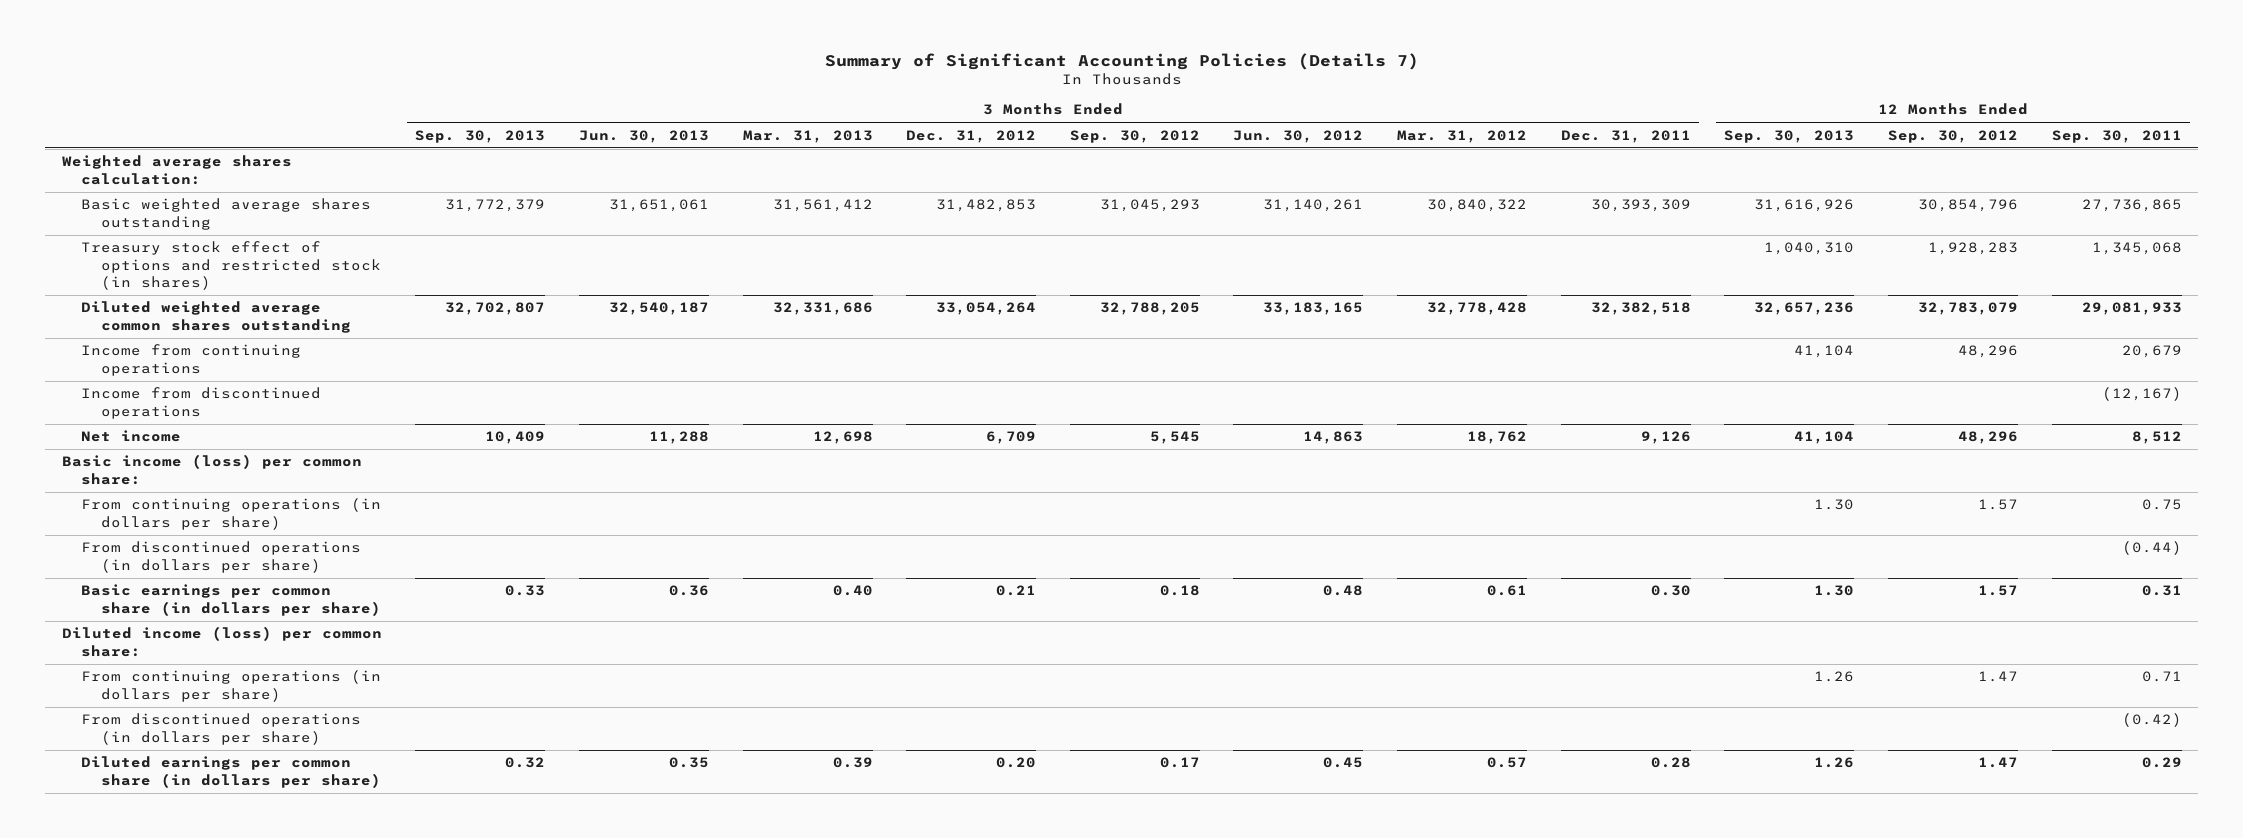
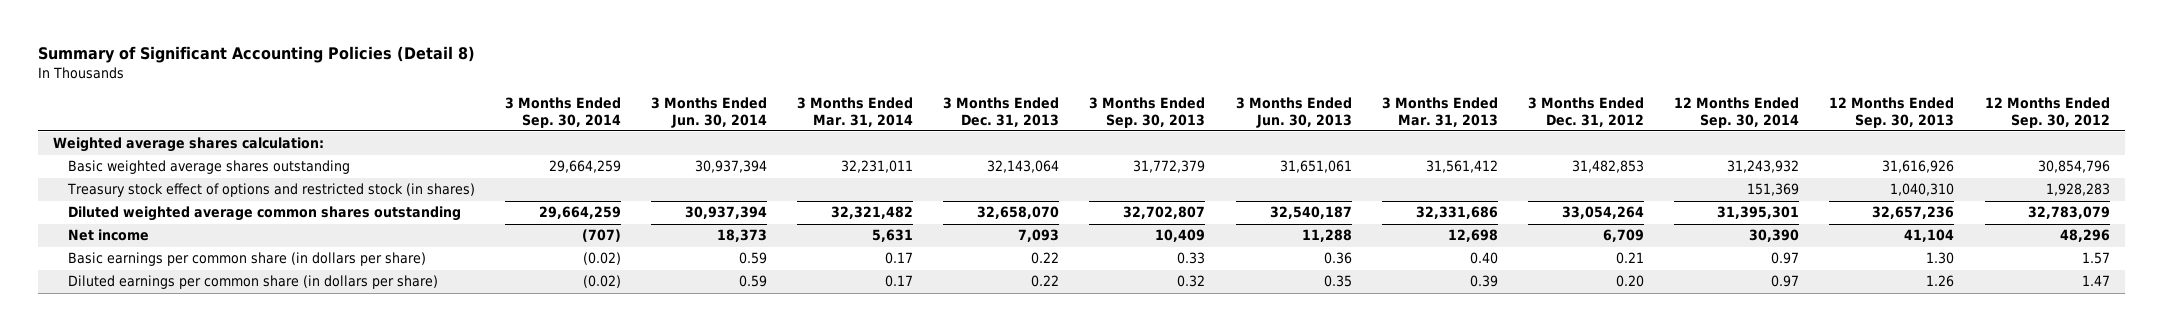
[824,52,1419,70] Summary of Significant Accounting Policies (Details 7) -> [37,46,475,64] Summary of Significant Accounting Policies (Detail 8)
[1069,129,1200,143] Sep. 30, 2012 -> none
[1233,129,1364,143] Jun. 30, 2012 -> none
[1397,129,1528,143] Mar. 31, 2012 -> none
[1560,129,1691,143] Dec. 31, 2011 -> none
[2051,129,2182,143] Sep. 30, 2011 -> none
none -> [504,97,621,128] 3 Months Ended Sep. 30, 2014
none -> [650,97,767,128] 3 Months Ended Jun. 30, 2014
none -> [797,97,914,127] 3 Months Ended Mar. 31, 2014
none -> [943,97,1060,127] 3 Months Ended Dec. 31, 2013
none -> [1674,97,1800,128] 12 Months Ended Sep. 30, 2014
[81,344,302,376] Income from continuing operations -> none
[81,387,322,419] Income from discontinued operations -> none
[61,454,362,485] Basic income (loss) per common share: -> none
[81,498,382,530] From continuing operations (in dollars per share) -> none
[81,541,362,573] From discontinued operations (in dollars per share) -> none
[61,626,382,657] Diluted income (loss) per common share: -> none
[81,670,382,702] From continuing operations (in dollars per share) -> none
[81,713,362,745] From discontinued operations (in dollars per share) -> none

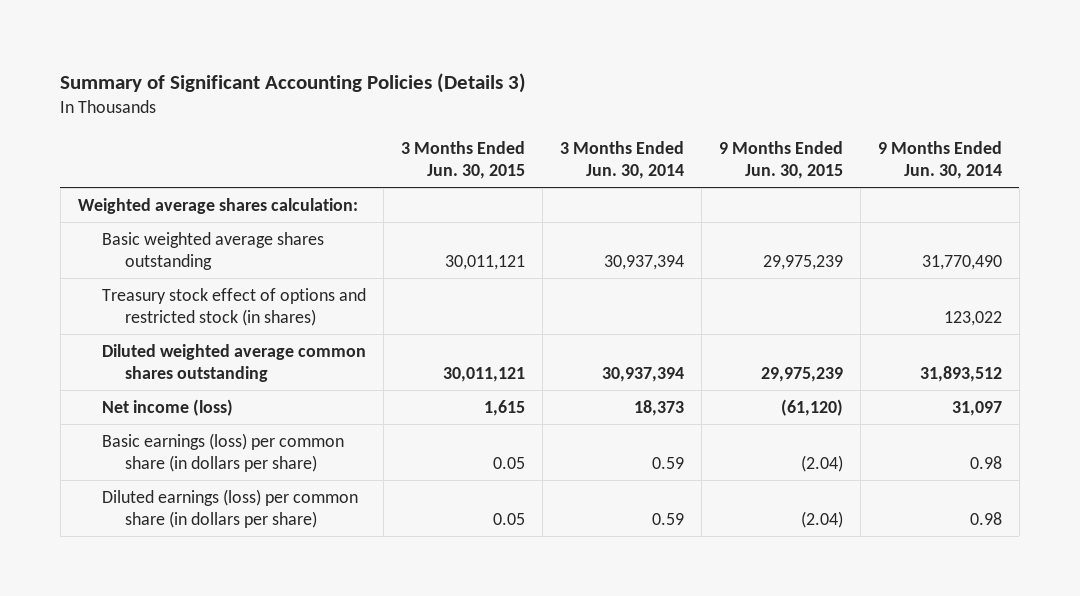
[37,46,475,64] Summary of Significant Accounting Policies (Detail 8) -> [60,72,527,93] Summary of Significant Accounting Policies (Details 3)
[504,97,621,128] 3 Months Ended Sep. 30, 2014 -> none
[797,97,914,127] 3 Months Ended Mar. 31, 2014 -> none
[943,97,1060,127] 3 Months Ended Dec. 31, 2013 -> none
[1089,97,1206,128] 3 Months Ended Sep. 30, 2013 -> none
[1235,97,1352,128] 3 Months Ended Jun. 30, 2013 -> none
[1381,97,1498,127] 3 Months Ended Mar. 31, 2013 -> none
[1528,97,1645,127] 3 Months Ended Dec. 31, 2012 -> none
[1674,97,1800,128] 12 Months Ended Sep. 30, 2014 -> none
[1829,97,1955,128] 12 Months Ended Sep. 30, 2013 -> none
[1984,97,2110,128] 12 Months Ended Sep. 30, 2012 -> none
none -> [400,141,525,180] 3 Months Ended Jun. 30, 2015
none -> [718,141,843,180] 9 Months Ended Jun. 30, 2015
none -> [877,141,1002,180] 9 Months Ended Jun. 30, 2014
[67,229,149,242] Net income -> [101,398,233,416] Net income (loss)
[67,252,426,267] Basic earnings per common share (in dollars per share) -> [101,432,344,472] Basic earnings (loss) per common share (in dollars per share)
[67,275,438,290] Diluted earnings per common share (in dollars per share) -> [101,488,358,528] Diluted earnings (loss) per common share (in dollars per share)

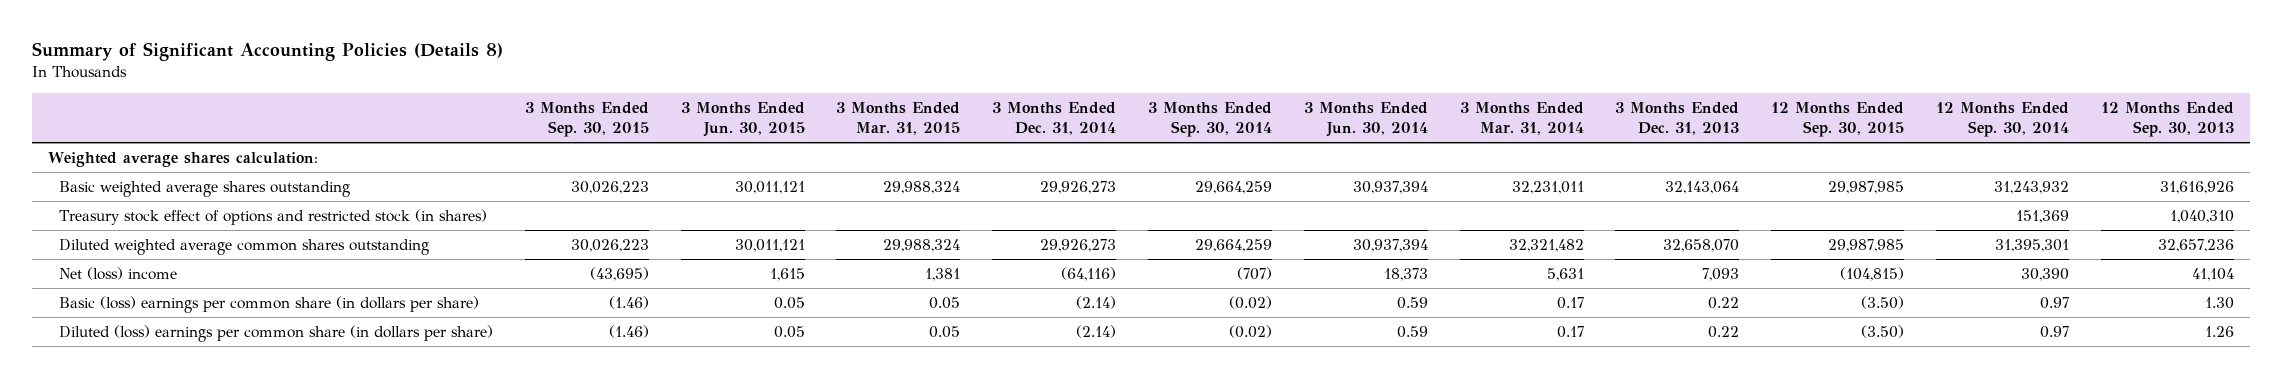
[60,72,527,93] Summary of Significant Accounting Policies (Details 3) -> [32,42,504,62] Summary of Significant Accounting Policies (Details 8)
[718,141,843,180] 9 Months Ended Jun. 30, 2015 -> none
[877,141,1002,180] 9 Months Ended Jun. 30, 2014 -> none
none -> [524,101,649,138] 3 Months Ended Sep. 30, 2015
none -> [836,101,961,136] 3 Months Ended Mar. 31, 2015
none -> [992,101,1117,136] 3 Months Ended Dec. 31, 2014
none -> [1147,101,1272,138] 3 Months Ended Sep. 30, 2014
none -> [1459,101,1584,136] 3 Months Ended Mar. 31, 2014
none -> [1615,101,1740,136] 3 Months Ended Dec. 31, 2013
none -> [1771,101,1905,138] 12 Months Ended Sep. 30, 2015
none -> [1935,101,2069,138] 12 Months Ended Sep. 30, 2014
none -> [2100,101,2234,138] 12 Months Ended Sep. 30, 2013
[101,398,233,416] Net income (loss) -> [58,266,177,280] Net (loss) income
[101,432,344,472] Basic earnings (loss) per common share (in dollars per share) -> [58,295,479,313] Basic (loss) earnings per common share (in dollars per share)
[101,488,358,528] Diluted earnings (loss) per common share (in dollars per share) -> [58,324,493,342] Diluted (loss) earnings per common share (in dollars per share)

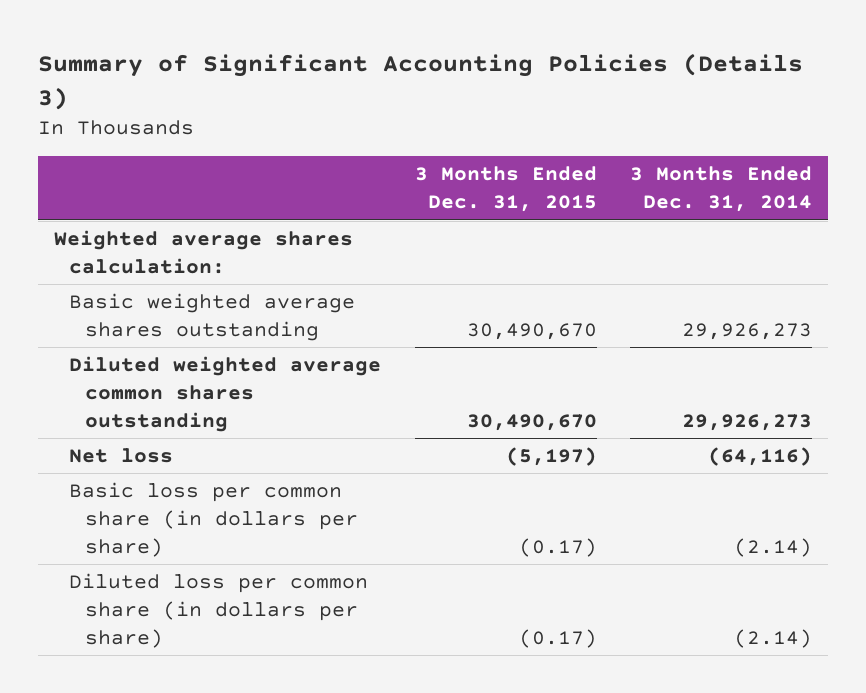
[32,42,504,62] Summary of Significant Accounting Policies (Details 8) -> [37,53,803,111] Summary of Significant Accounting Policies (Details 3)
[524,101,649,138] 3 Months Ended Sep. 30, 2015 -> none
[680,101,805,138] 3 Months Ended Jun. 30, 2015 -> none
[836,101,961,136] 3 Months Ended Mar. 31, 2015 -> none
[1147,101,1272,138] 3 Months Ended Sep. 30, 2014 -> none
[1303,101,1428,138] 3 Months Ended Jun. 30, 2014 -> none
[1459,101,1584,136] 3 Months Ended Mar. 31, 2014 -> none
[1615,101,1740,136] 3 Months Ended Dec. 31, 2013 -> none
[1771,101,1905,138] 12 Months Ended Sep. 30, 2015 -> none
[1935,101,2069,138] 12 Months Ended Sep. 30, 2014 -> none
[2100,101,2234,138] 12 Months Ended Sep. 30, 2013 -> none
none -> [414,166,597,213] 3 Months Ended Dec. 31, 2015
[58,208,487,225] Treasury stock effect of options and restricted stock (in shares) -> none
[58,266,177,280] Net (loss) income -> [69,448,174,464] Net loss
[58,295,479,313] Basic (loss) earnings per common share (in dollars per share) -> [69,482,358,558] Basic loss per common share (in dollars per share)
[58,324,493,342] Diluted (loss) earnings per common share (in dollars per share) -> [69,573,369,649] Diluted loss per common share (in dollars per share)

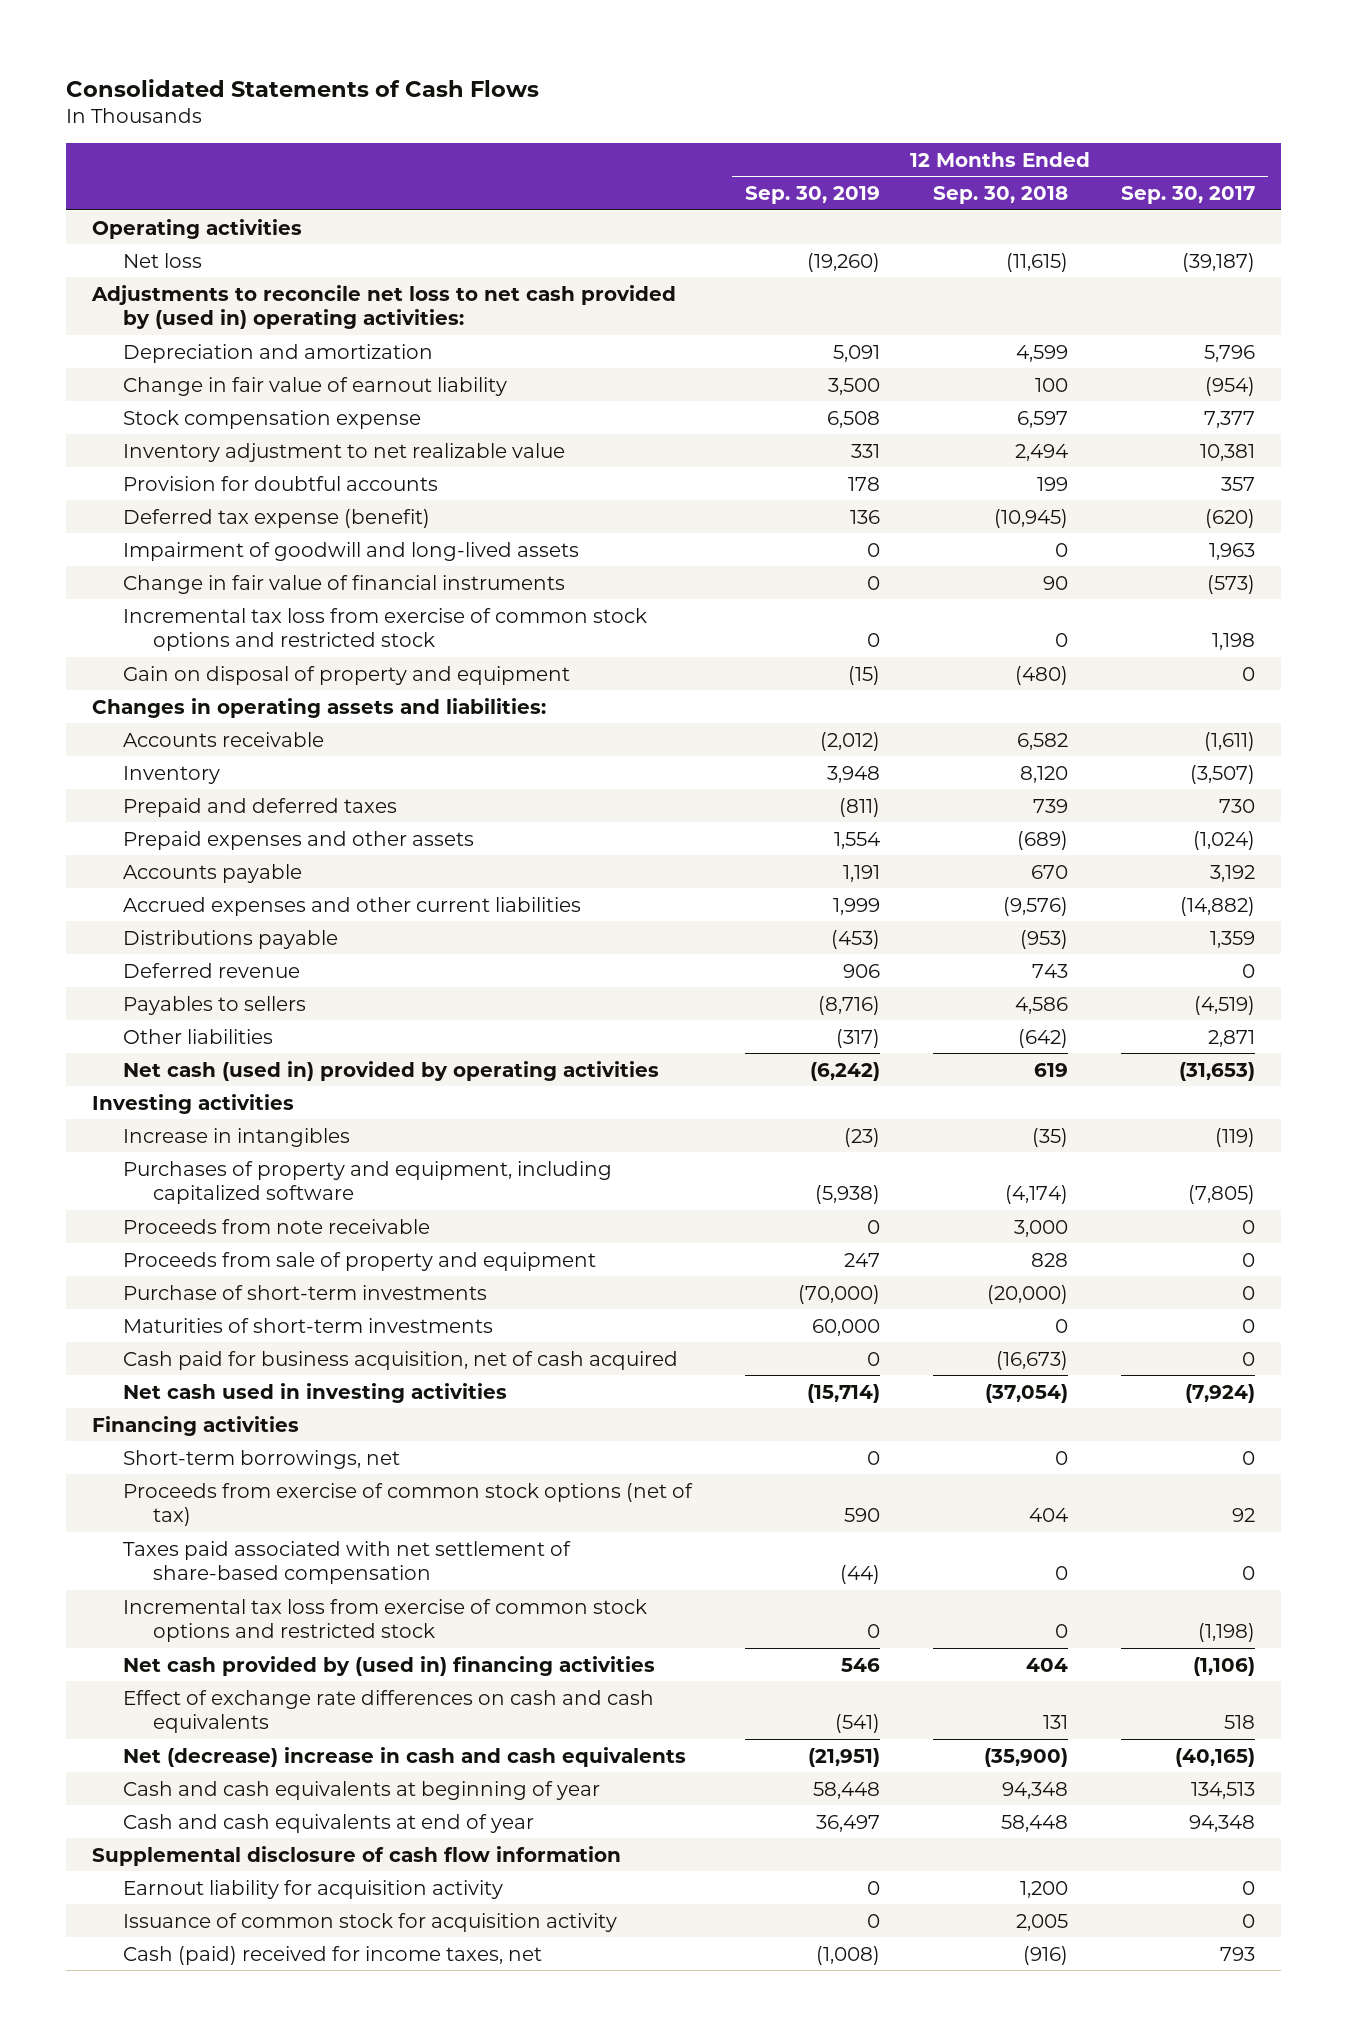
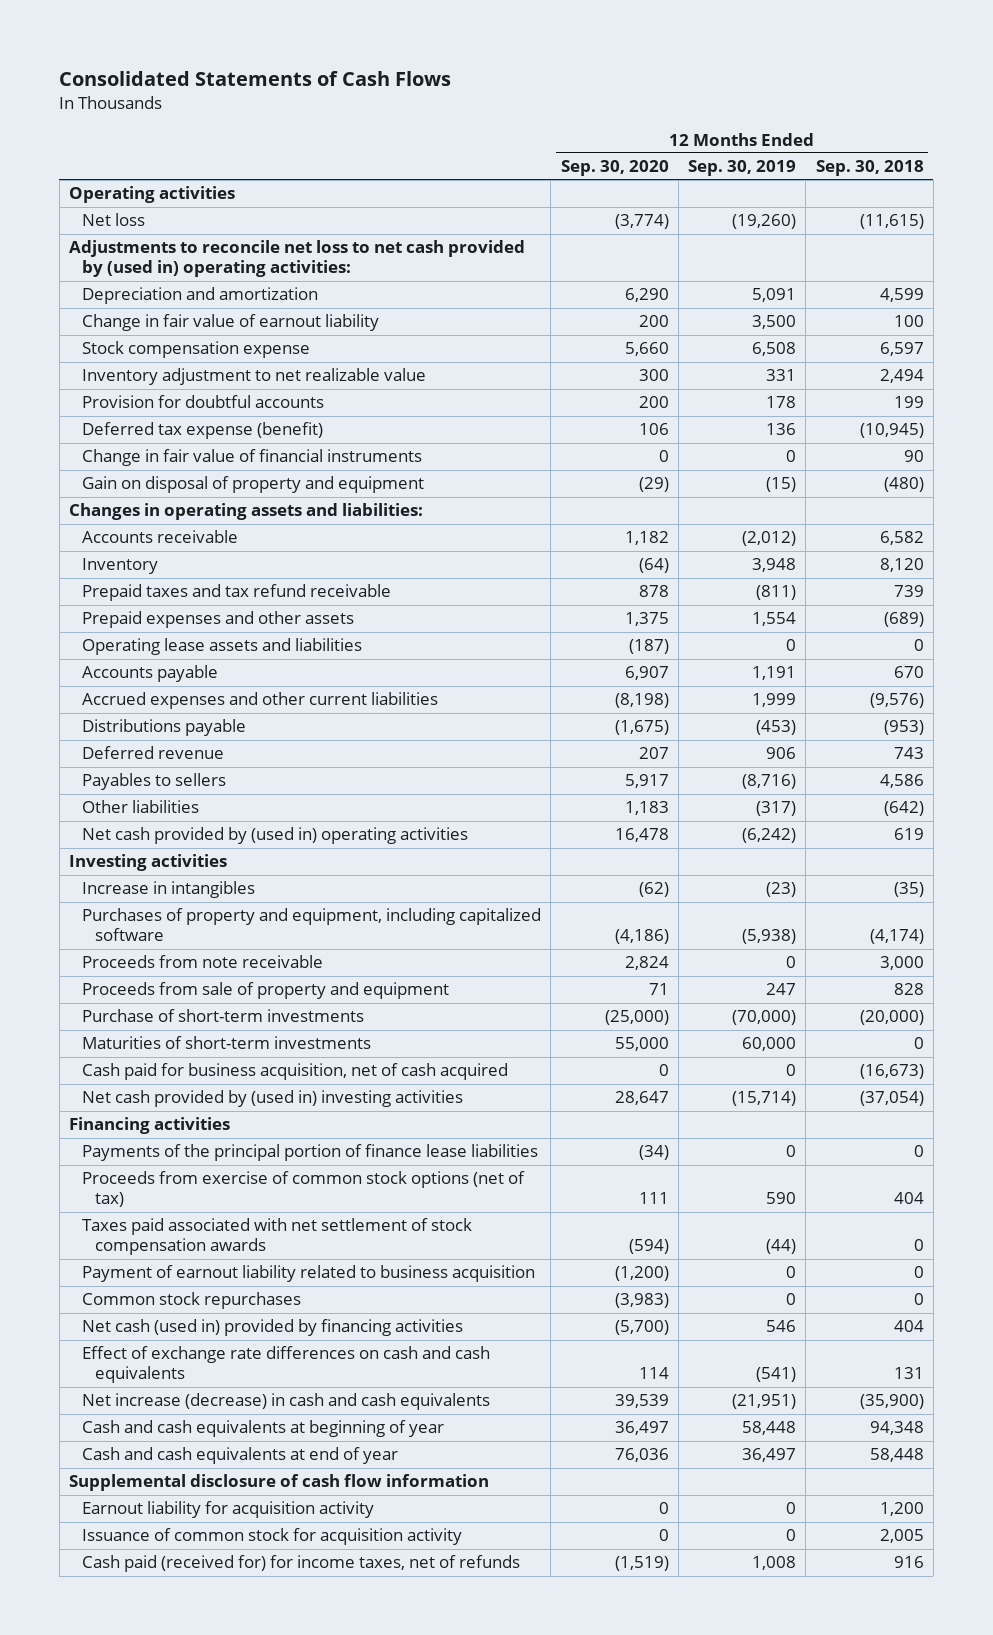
[1120,185,1255,204] Sep. 30, 2017 -> none
none -> [560,160,669,177] Sep. 30, 2020
[122,541,579,561] Impairment of goodwill and long-lived assets -> none
[122,607,647,652] Incremental tax loss from exercise of common stock options and restricted stock -> none
[122,797,397,817] Prepaid and deferred taxes -> [81,584,391,602] Prepaid taxes and tax refund receivable
none -> [81,638,362,656] Operating lease assets and liabilities
[122,1060,659,1081] Net cash (used in) provided by operating activities -> [81,827,468,845] Net cash provided by (used in) operating activities
[122,1382,507,1403] Net cash used in investing activities -> [81,1090,463,1108] Net cash provided by (used in) investing activities
[122,1449,400,1469] Short-term borrowings, net -> none
none -> [81,1144,538,1162] Payments of the principal portion of finance lease liabilities
[122,1598,647,1643] Incremental tax loss from exercise of common stock options and restricted stock -> none
[122,1540,571,1585] Taxes paid associated with net settlement of share-based compensation -> [81,1218,472,1256] Taxes paid associated with net settlement of stock compensation awards
none -> [81,1265,535,1283] Payment of earnout liability related to business acquisition
none -> [81,1292,301,1310] Common stock repurchases
[122,1655,655,1676] Net cash provided by (used in) financing activities -> [81,1319,463,1337] Net cash (used in) provided by financing activities
[122,1746,686,1767] Net (decrease) increase in cash and cash equivalents -> [81,1393,490,1411] Net increase (decrease) in cash and cash equivalents
[122,1945,542,1965] Cash (paid) received for income taxes, net -> [81,1555,520,1573] Cash paid (received for) for income taxes, net of refunds
[815,1945,880,1965] (1,008) -> [752,1556,797,1571] 1,008
[1022,1945,1068,1965] (916) -> [893,1556,924,1569] 916

